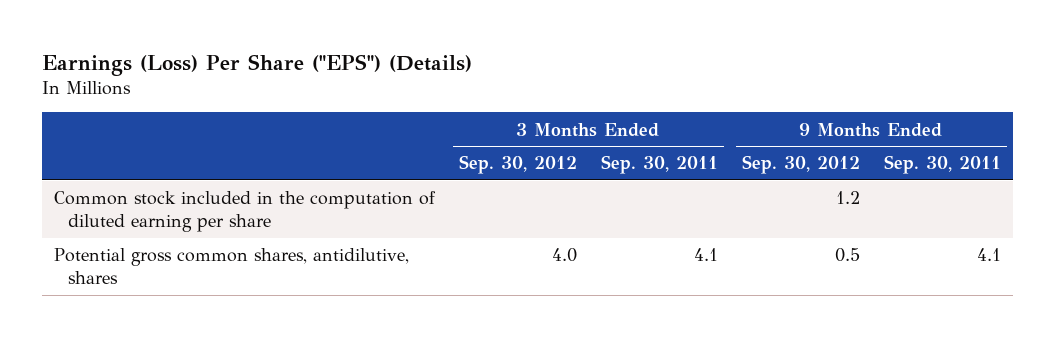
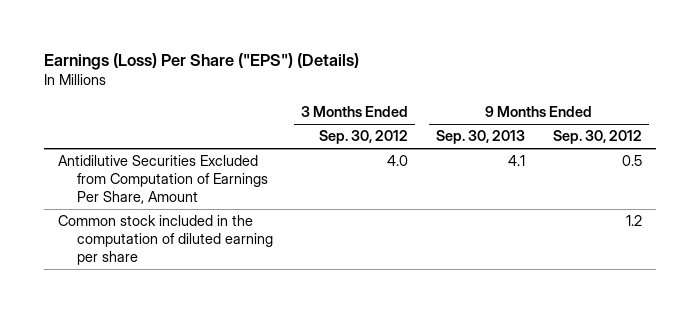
[600,155,718,175] Sep. 30, 2011 -> none
[883,155,1001,175] Sep. 30, 2011 -> none
none -> [436,130,526,145] Sep. 30, 2013
none -> [58,155,268,204] Antidilutive Securities Excluded from Computation of Earnings Per Share, Amount
[53,248,409,285] Potential gross common shares, antidilutive, shares -> none

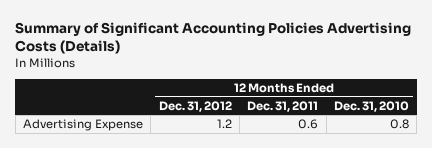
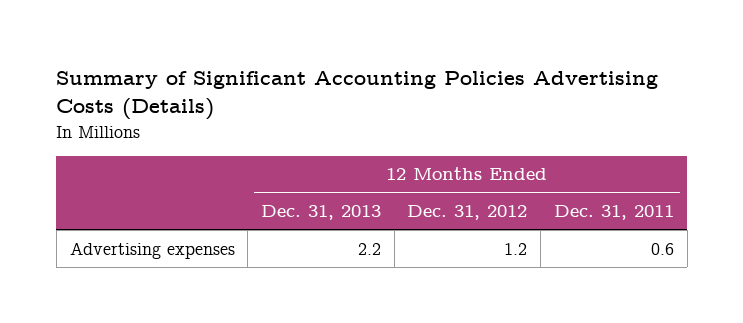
[333,100,409,112] Dec. 31, 2010 -> none
none -> [261,205,382,221] Dec. 31, 2013
[22,119,143,132] Advertising Expense -> [69,241,235,259] Advertising expenses

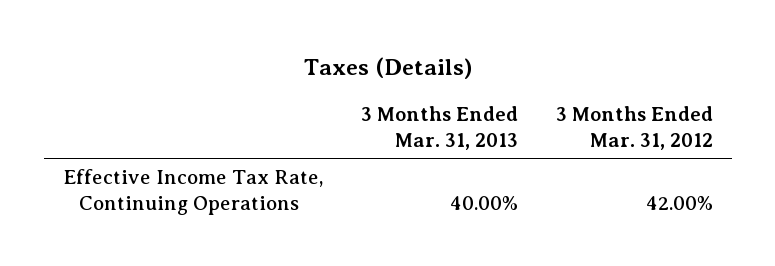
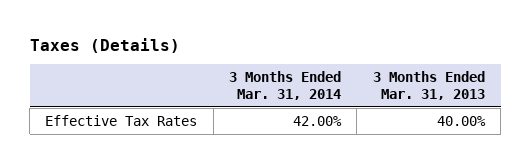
[555,106,713,151] 3 Months Ended Mar. 31, 2012 -> none
none -> [229,70,342,100] 3 Months Ended Mar. 31, 2014
[62,169,323,216] Effective Income Tax Rate, Continuing Operations -> [45,114,198,126] Effective Tax Rates

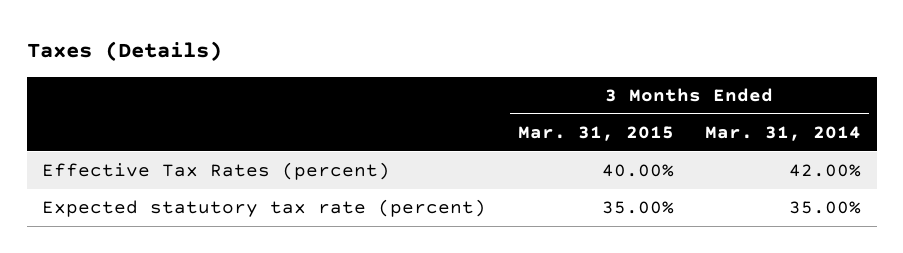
[372,70,485,100] 3 Months Ended Mar. 31, 2013 -> none
none -> [517,126,674,142] Mar. 31, 2015
[45,114,198,126] Effective Tax Rates -> [42,162,391,181] Effective Tax Rates (percent)
none -> [42,199,487,218] Expected statutory tax rate (percent)

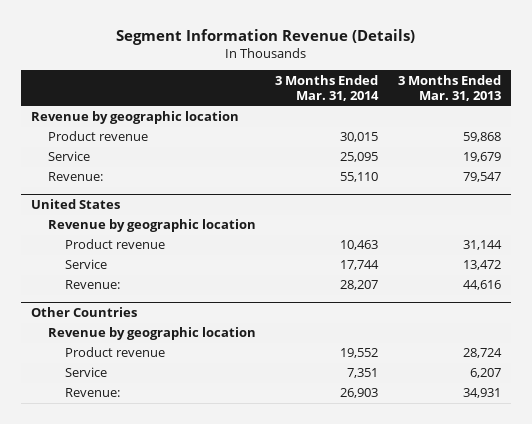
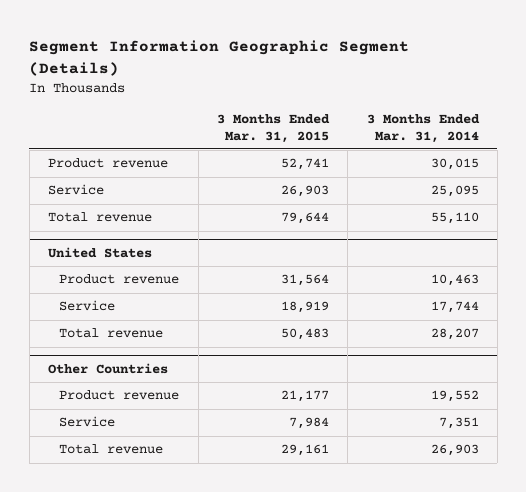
[115,28,415,45] Segment Information Revenue (Details) -> [29,39,410,76] Segment Information Geographic Segment (Details)
[398,74,502,102] 3 Months Ended Mar. 31, 2013 -> none
none -> [216,114,330,143] 3 Months Ended Mar. 31, 2015
[30,111,239,125] Revenue by geographic location -> none
[47,172,103,182] Revenue: -> [47,212,152,223] Total revenue
[47,219,256,233] Revenue by geographic location -> none
[64,280,120,290] Revenue: -> [59,328,164,339] Total revenue
[47,327,256,341] Revenue by geographic location -> none
[64,388,120,398] Revenue: -> [59,444,164,455] Total revenue

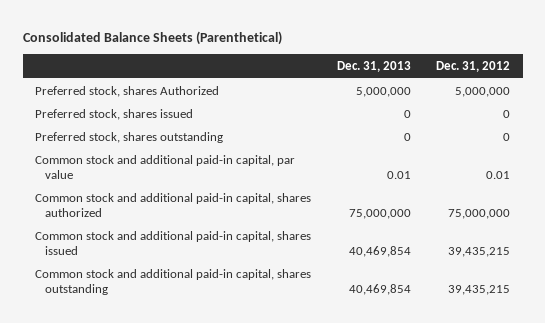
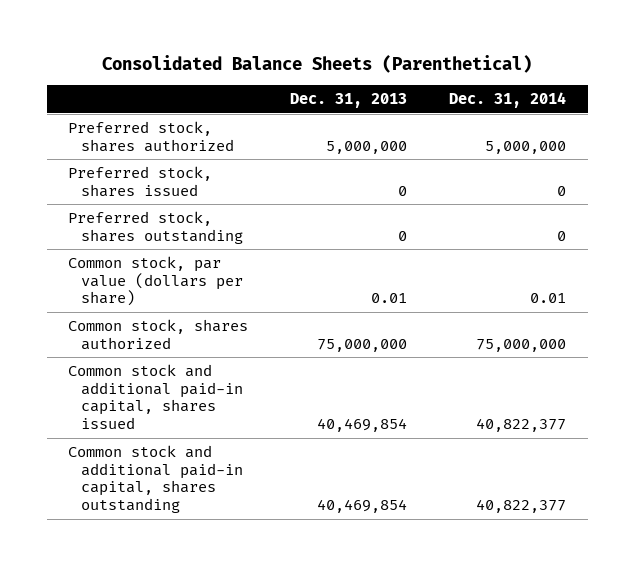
[436,61,511,73] Dec. 31, 2012 -> none
none -> [449,91,567,108] Dec. 31, 2014
[35,85,220,97] Preferred stock, shares Authorized -> [67,121,234,152] Preferred stock, shares authorized
[35,154,296,179] Common stock and additional paid-in capital, par value -> [67,256,243,307] Common stock, par value (dollars per share)
[35,192,312,217] Common stock and additional paid-in capital, shares authorized -> [67,319,248,350] Common stock, shares authorized

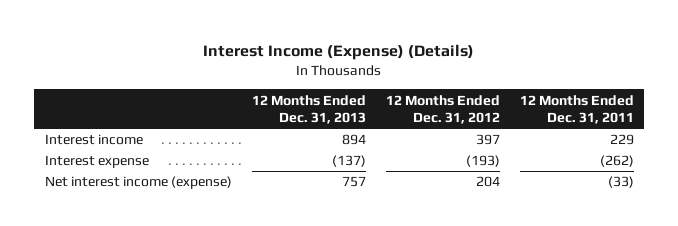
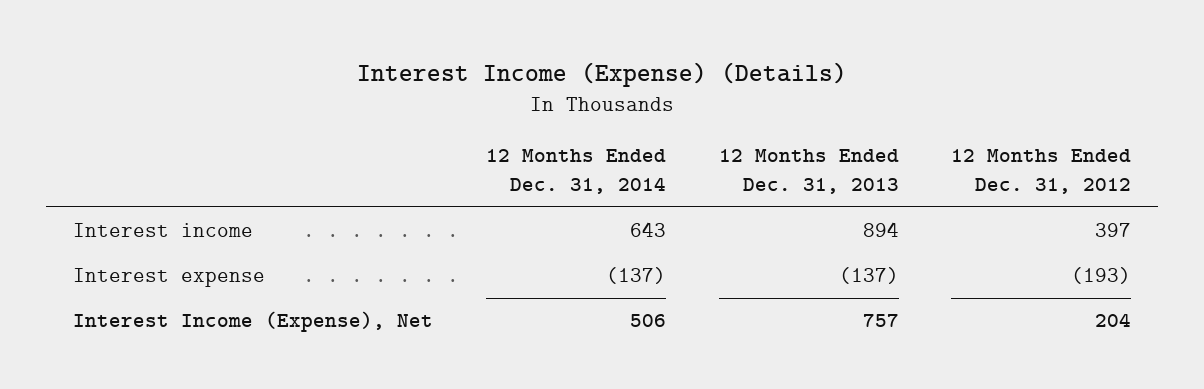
[519,94,634,125] 12 Months Ended Dec. 31, 2011 -> none
none -> [485,149,666,194] 12 Months Ended Dec. 31, 2014
[44,176,232,190] Net interest income (expense) -> [72,311,433,333] Interest Income (Expense), Net

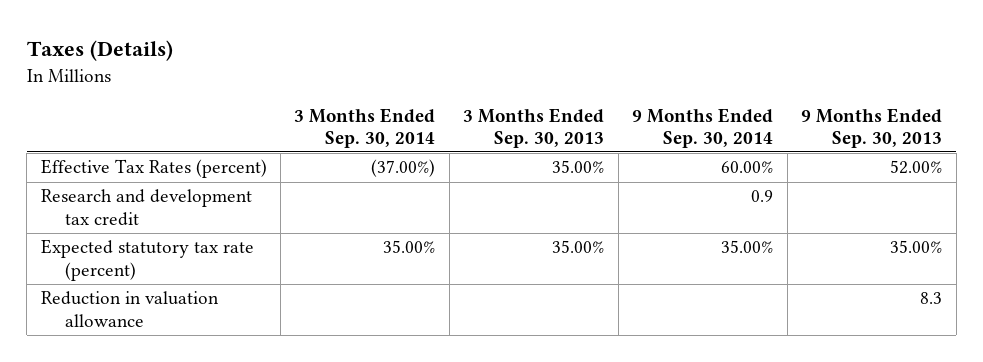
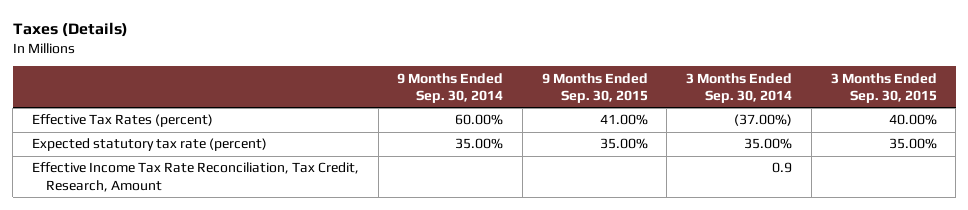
[463,107,605,148] 3 Months Ended Sep. 30, 2013 -> none
[801,107,943,148] 9 Months Ended Sep. 30, 2013 -> none
none -> [541,72,648,104] 9 Months Ended Sep. 30, 2015
none -> [830,72,937,104] 3 Months Ended Sep. 30, 2015
[40,189,252,226] Research and development tax credit -> none
[40,291,219,327] Reduction in valuation allowance -> none
none -> [31,162,359,192] Effective Income Tax Rate Reconciliation, Tax Credit, Research, Amount

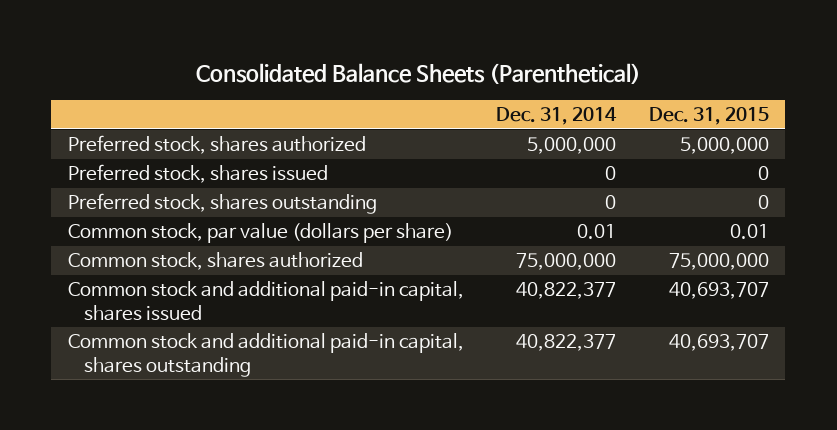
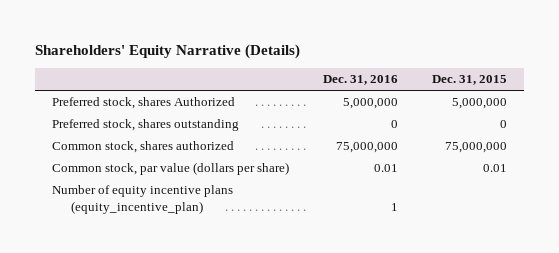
[196,62,642,84] Consolidated Balance Sheets (Parenthetical) -> [35,44,301,60] Shareholders' Equity Narrative (Details)
[496,106,618,125] Dec. 31, 2014 -> none
none -> [323,75,399,86] Dec. 31, 2016
[67,164,328,184] Preferred stock, shares issued -> none
[67,135,366,155] Preferred stock, shares authorized -> [52,97,236,110] Preferred stock, shares Authorized
[67,281,464,321] Common stock and additional paid-in capital, shares issued -> none
[67,333,464,377] Common stock and additional paid-in capital, shares outstanding -> none
[67,223,453,244] Common stock, par value (dollars per share) -> [52,162,290,176] Common stock, par value (dollars per share)
none -> [52,185,234,214] Number of equity incentive plans (equity_incentive_plan)

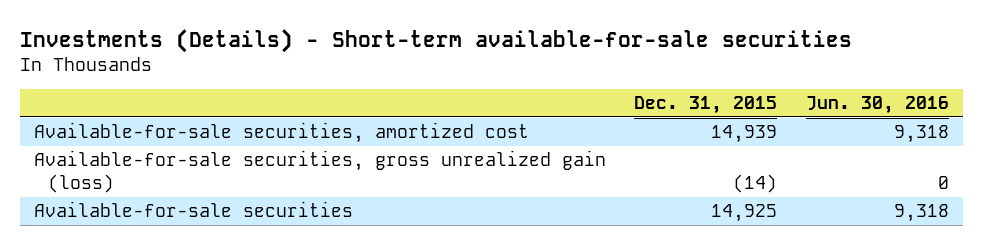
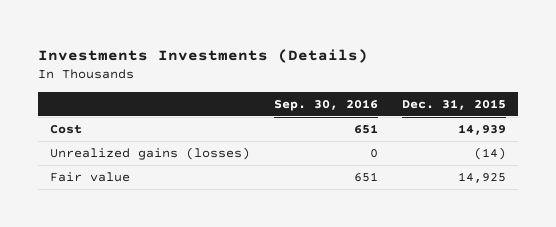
[19,29,852,54] Investments (Details) - Short-term available-for-sale securities -> [38,48,369,63] Investments Investments (Details)
[805,96,949,115] Jun. 30, 2016 -> none
none -> [273,98,378,111] Sep. 30, 2016
[34,122,530,144] Available-for-sale securities, amortized cost -> [50,124,83,134] Cost
[34,150,607,193] Available-for-sale securities, gross unrealized gain (loss) -> [50,146,251,160] Unrealized gains (losses)
[34,201,354,218] Available-for-sale securities -> [50,171,131,182] Fair value

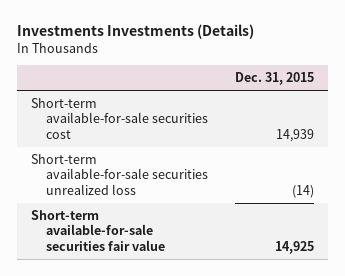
[273,98,378,111] Sep. 30, 2016 -> none
[50,124,83,134] Cost -> [30,98,208,139] Short-term available-for-sale securities cost
[50,146,251,160] Unrealized gains (losses) -> [30,154,208,195] Short-term available-for-sale securities unrealized loss
[50,171,131,182] Fair value -> [30,210,165,251] Short-term available-for-sale securities fair value

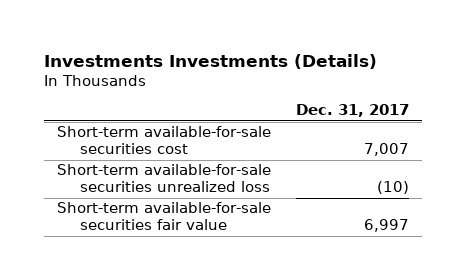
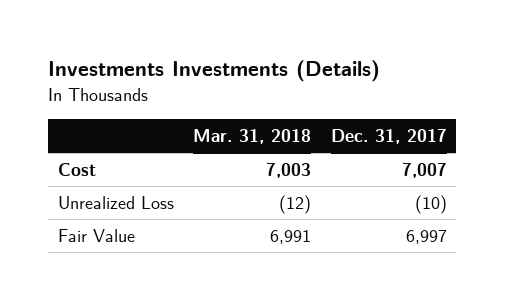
none -> [193,129,312,145] Mar. 31, 2018
[57,126,272,155] Short-term available-for-sale securities cost -> [57,163,96,177] Cost
[57,164,272,193] Short-term available-for-sale securities unrealized loss -> [57,196,174,210] Unrealized Loss
[57,202,272,231] Short-term available-for-sale securities fair value -> [57,229,135,243] Fair Value

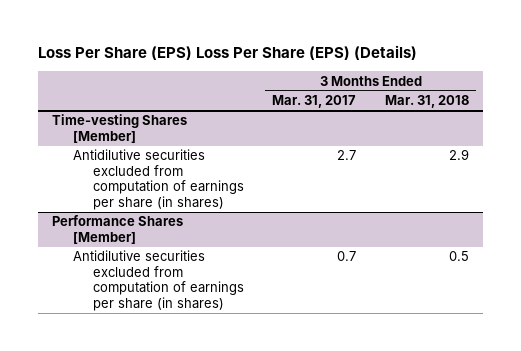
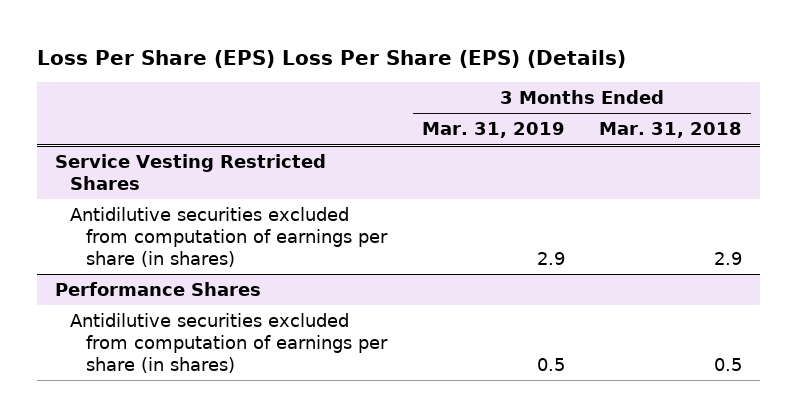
[272,95,357,109] Mar. 31, 2017 -> none
none -> [421,122,565,139] Mar. 31, 2019
[52,114,188,143] Time-vesting Shares [Member] -> [54,154,326,191] Service Vesting Restricted Shares
[52,215,184,244] Performance Shares [Member] -> [54,282,261,297] Performance Shares

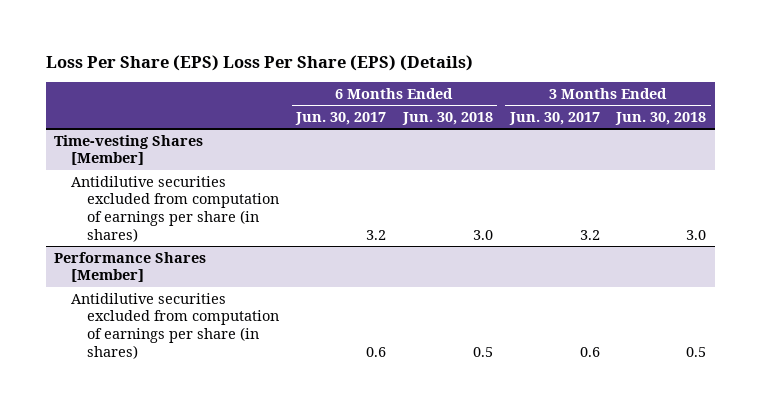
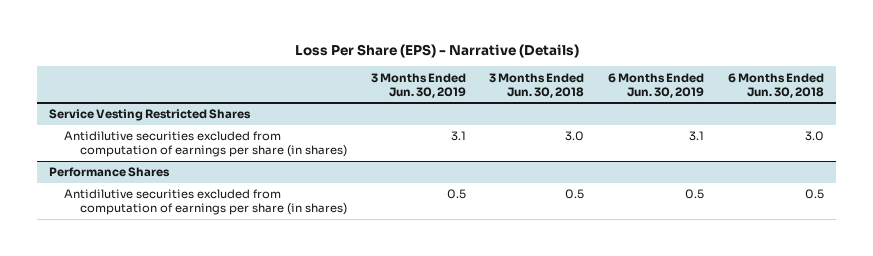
[45,54,473,71] Loss Per Share (EPS) Loss Per Share (EPS) (Details) -> [294,43,579,58] Loss Per Share (EPS) - Narrative (Details)
[294,111,386,125] Jun. 30, 2017 -> none
[508,111,600,125] Jun. 30, 2017 -> none
none -> [370,72,466,98] 3 Months Ended Jun. 30, 2019
none -> [608,72,705,98] 6 Months Ended Jun. 30, 2019
[54,134,204,166] Time-vesting Shares [Member] -> [48,109,251,122] Service Vesting Restricted Shares
[54,251,207,283] Performance Shares [Member] -> [48,167,170,178] Performance Shares

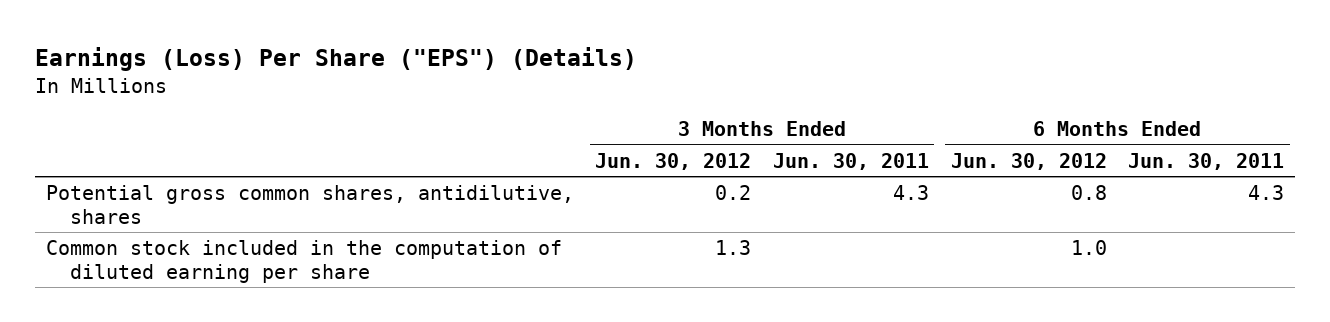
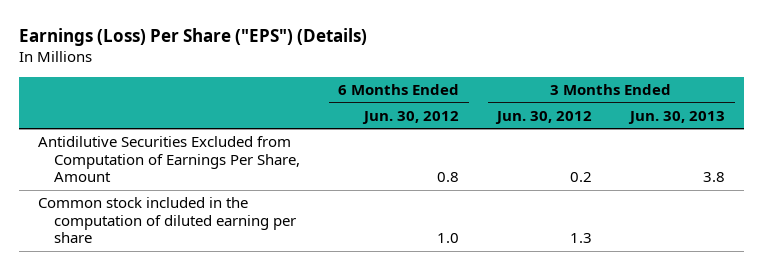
[772,152,929,170] Jun. 30, 2011 -> none
[1128,152,1285,170] Jun. 30, 2011 -> none
none -> [628,110,726,124] Jun. 30, 2013
[45,185,574,224] Potential gross common shares, antidilutive, shares -> [37,136,301,183] Antidilutive Securities Excluded from Computation of Earnings Per Share, Amount

